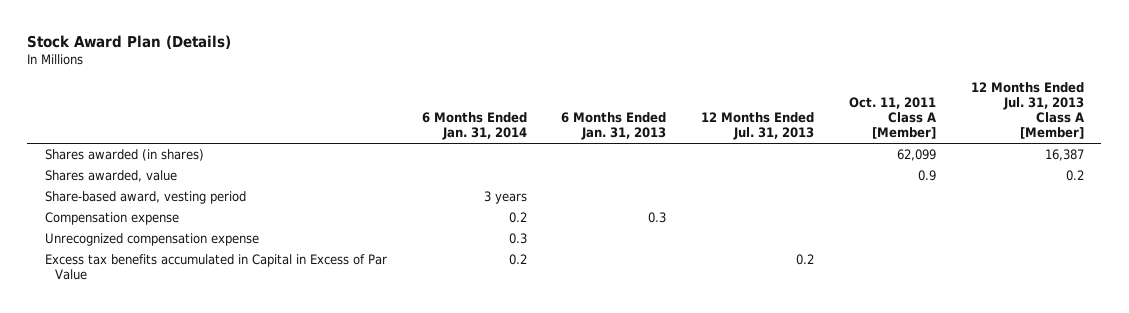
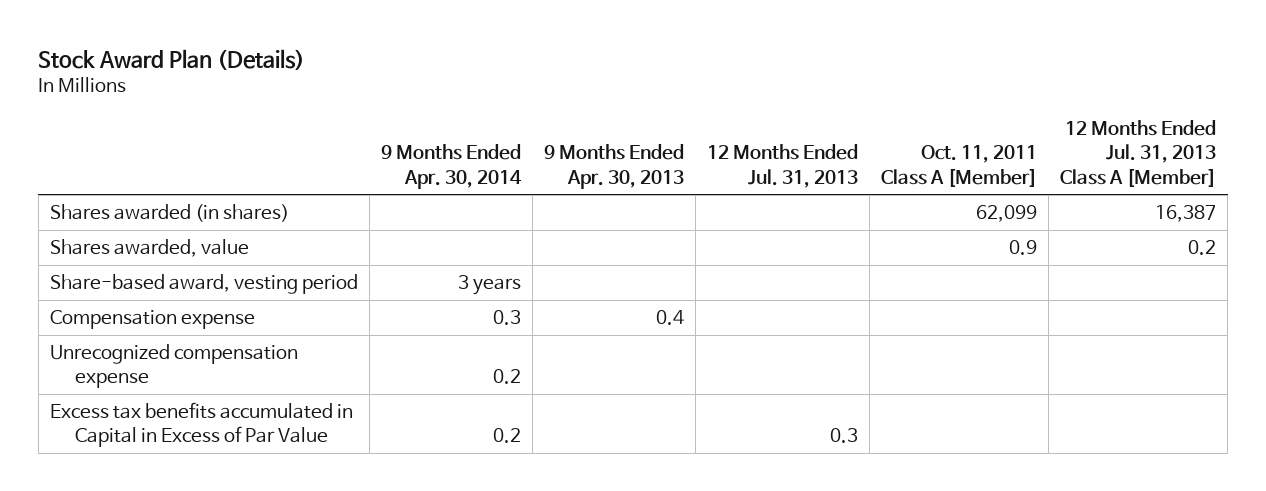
[421,111,527,141] 6 Months Ended Jan. 31, 2014 -> none
[561,111,667,141] 6 Months Ended Jan. 31, 2013 -> none
none -> [380,144,522,189] 9 Months Ended Apr. 30, 2014
none -> [543,144,684,189] 9 Months Ended Apr. 30, 2013
[796,254,815,266] 0.2 -> [829,428,858,444] 0.3

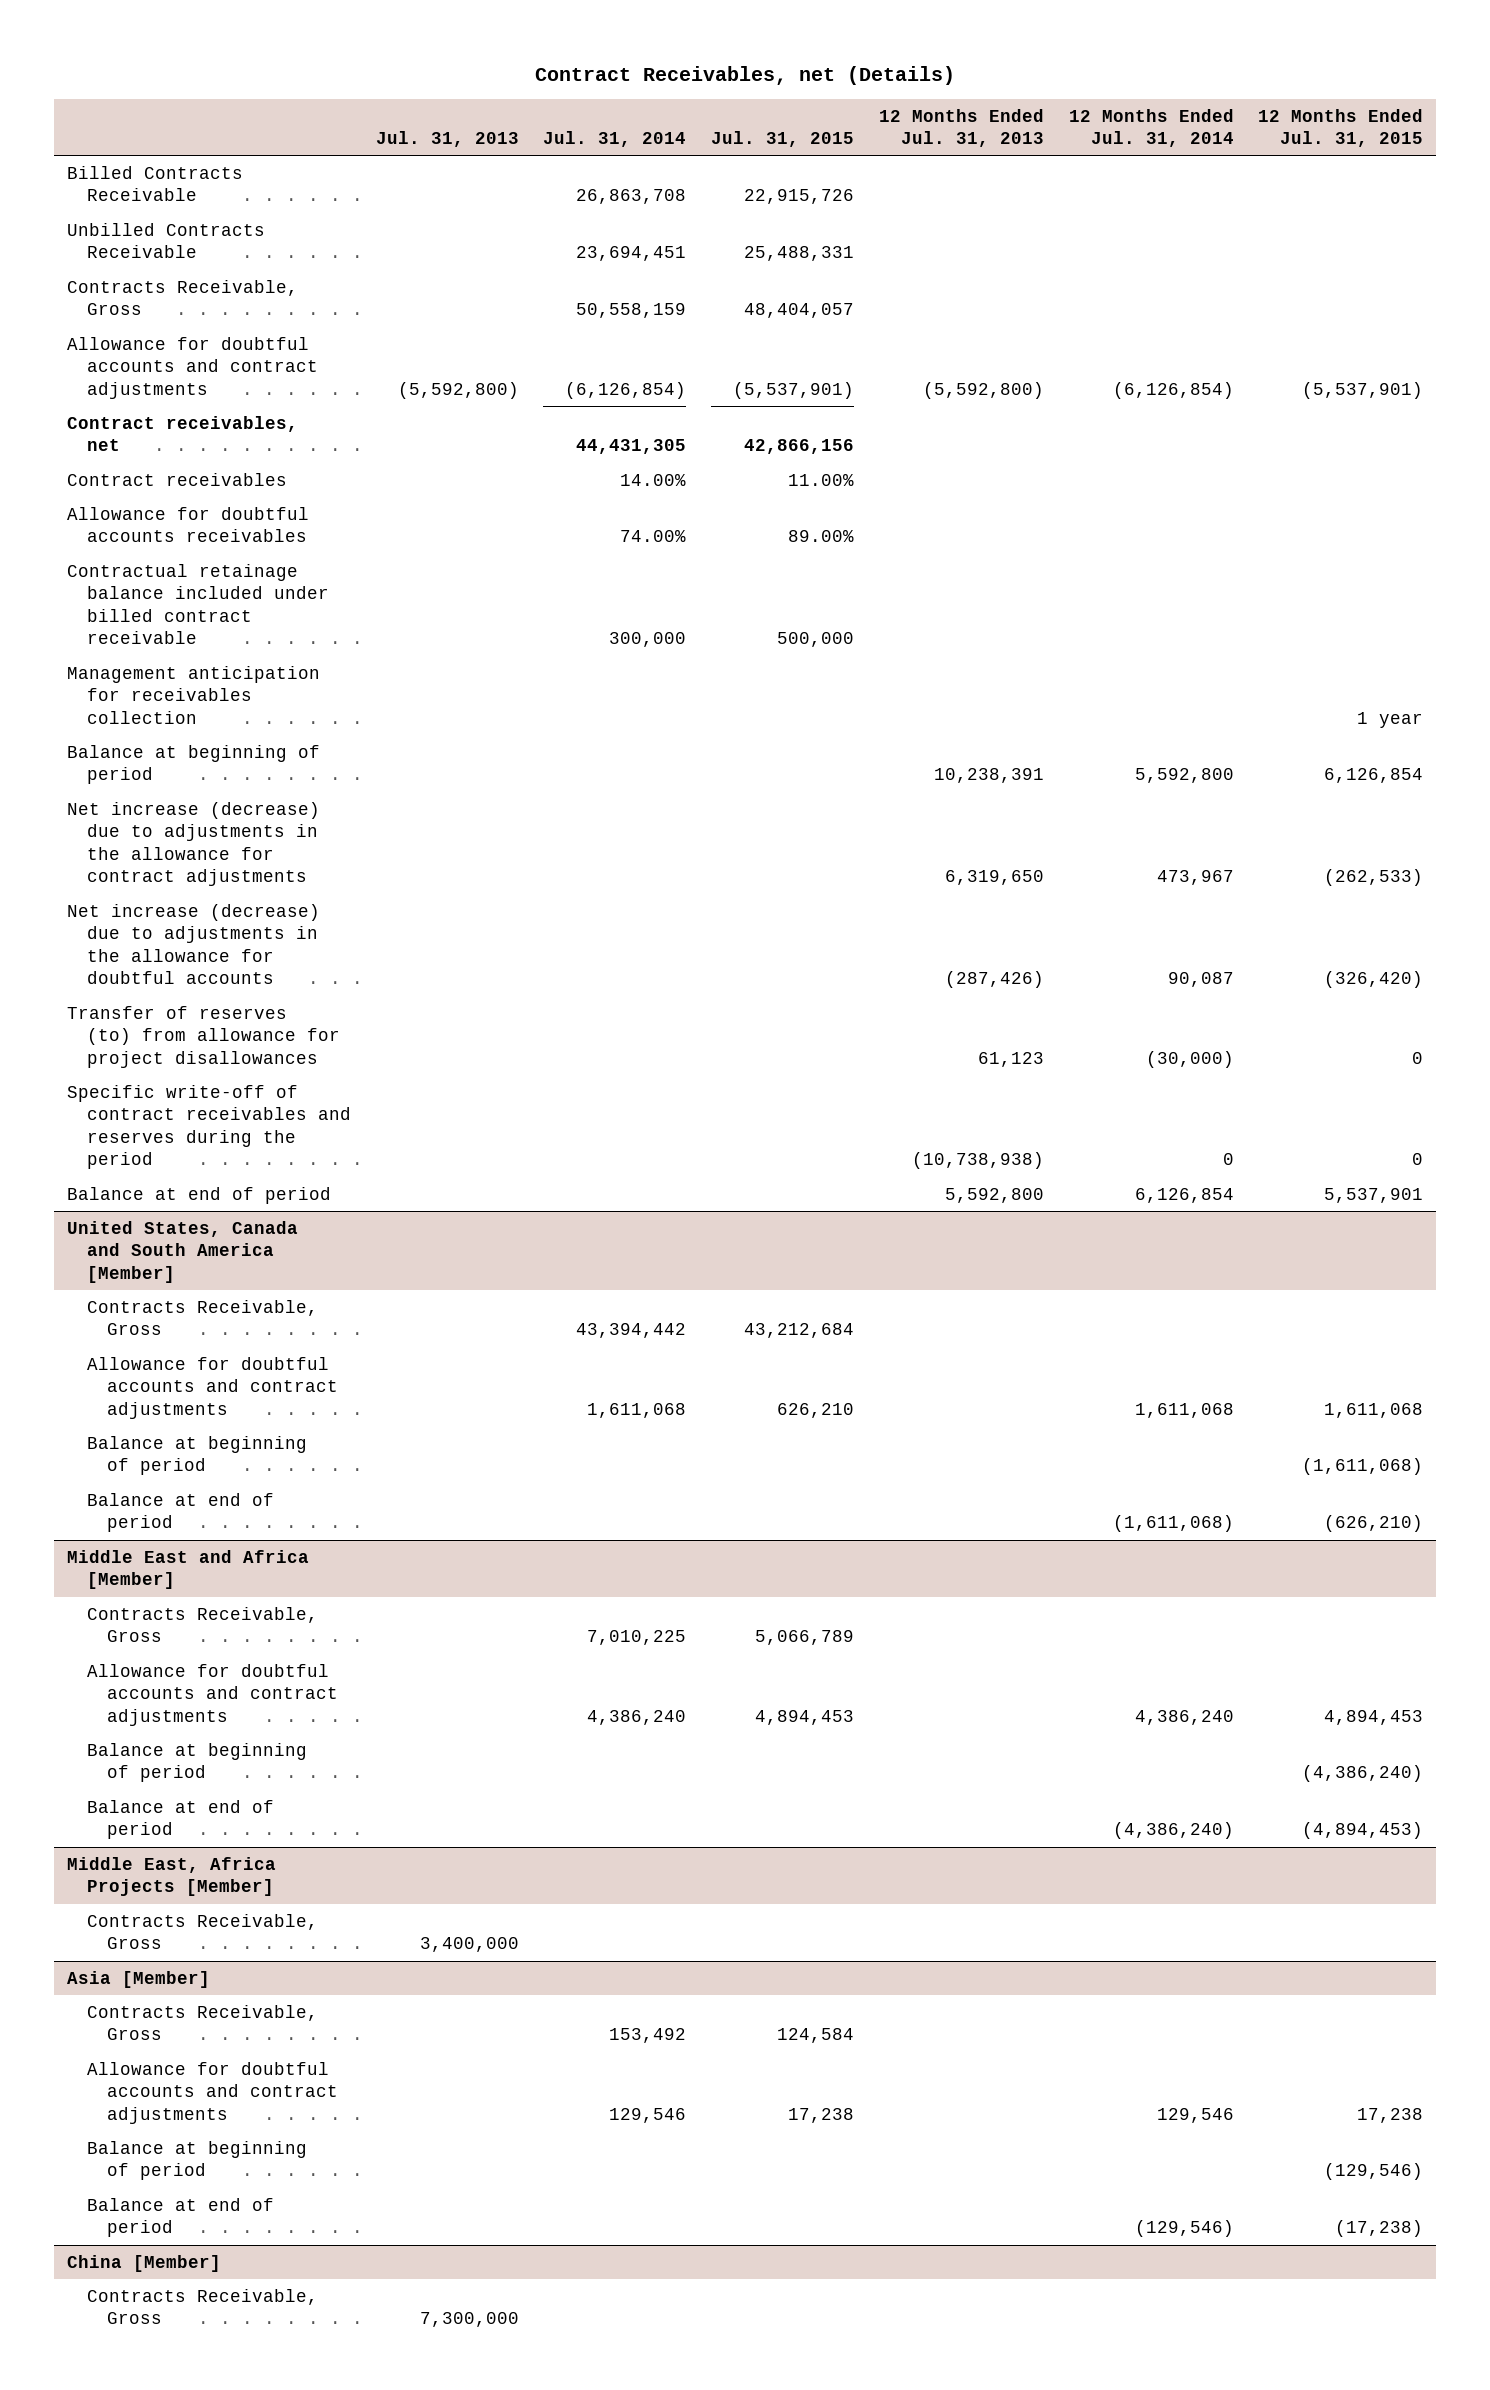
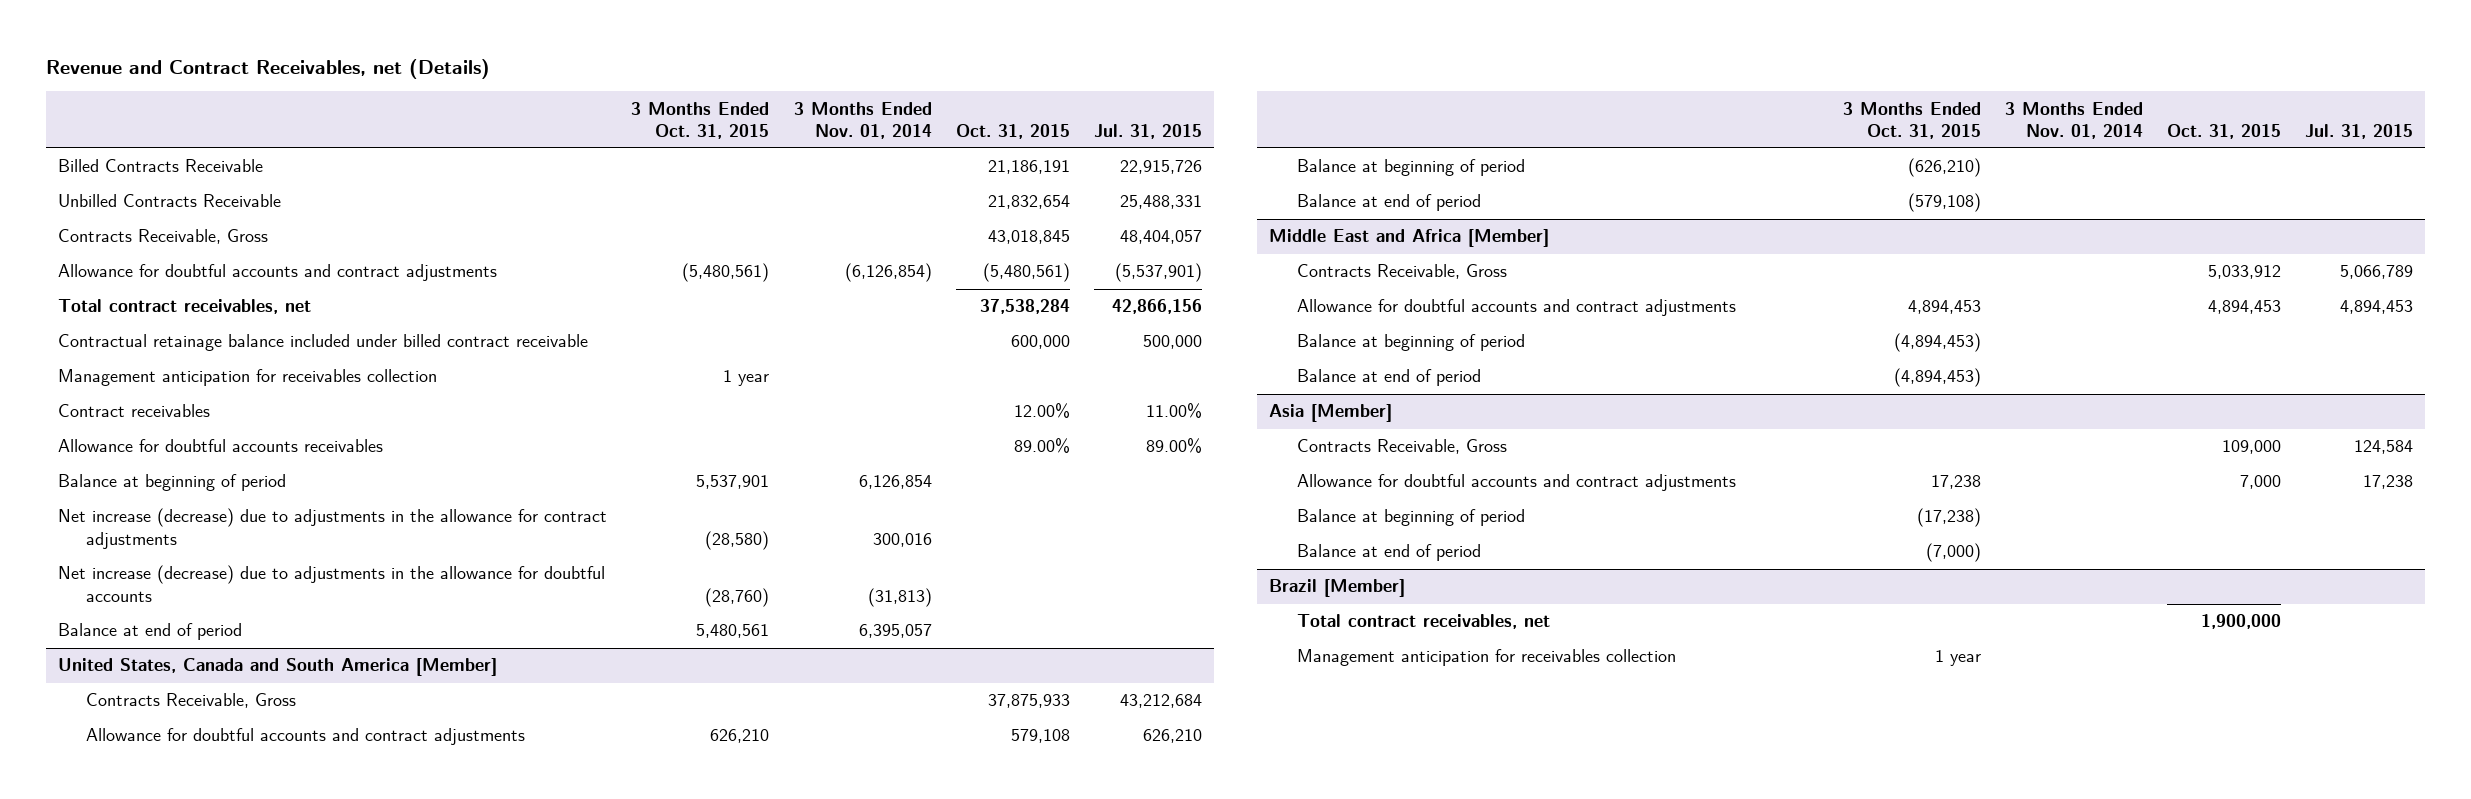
[535,66,956,86] Contract Receivables, net (Details) -> [46,58,491,79] Revenue and Contract Receivables, net (Details)
[375,130,519,147] Jul. 31, 2013 -> none
[543,130,687,147] Jul. 31, 2014 -> none
[878,108,1044,147] 12 Months Ended Jul. 31, 2013 -> none
[1068,108,1234,147] 12 Months Ended Jul. 31, 2014 -> none
[1258,108,1424,147] 12 Months Ended Jul. 31, 2015 -> none
none -> [631,101,770,139] 3 Months Ended Oct. 31, 2015
none -> [793,101,932,139] 3 Months Ended Nov. 01, 2014
none -> [955,123,1070,139] Oct. 31, 2015
[66,415,298,452] Contract receivables, net -> [58,299,312,315] Total contract receivables, net
[66,472,287,486] Contract receivables -> [58,404,211,418] Contract receivables
[66,506,309,543] Allowance for doubtful accounts receivables -> [58,439,384,453] Allowance for doubtful accounts receivables
[66,1005,340,1068] Transfer of reserves (to) from allowance for project disallowances -> none
[66,1084,351,1170] Specific write-off of contract receivables and reserves during the period -> none
[66,1856,276,1897] Middle East, Africa Projects [Member] -> none
[86,1913,318,1950] Contracts Receivable, Gross -> none
[66,2254,221,2272] China [Member] -> none
[86,2288,318,2325] Contracts Receivable, Gross -> none
none -> [1269,579,1406,598] Brazil [Member]
none -> [1297,614,1551,630] Total contract receivables, net
none -> [1297,649,1677,667] Management anticipation for receivables collection

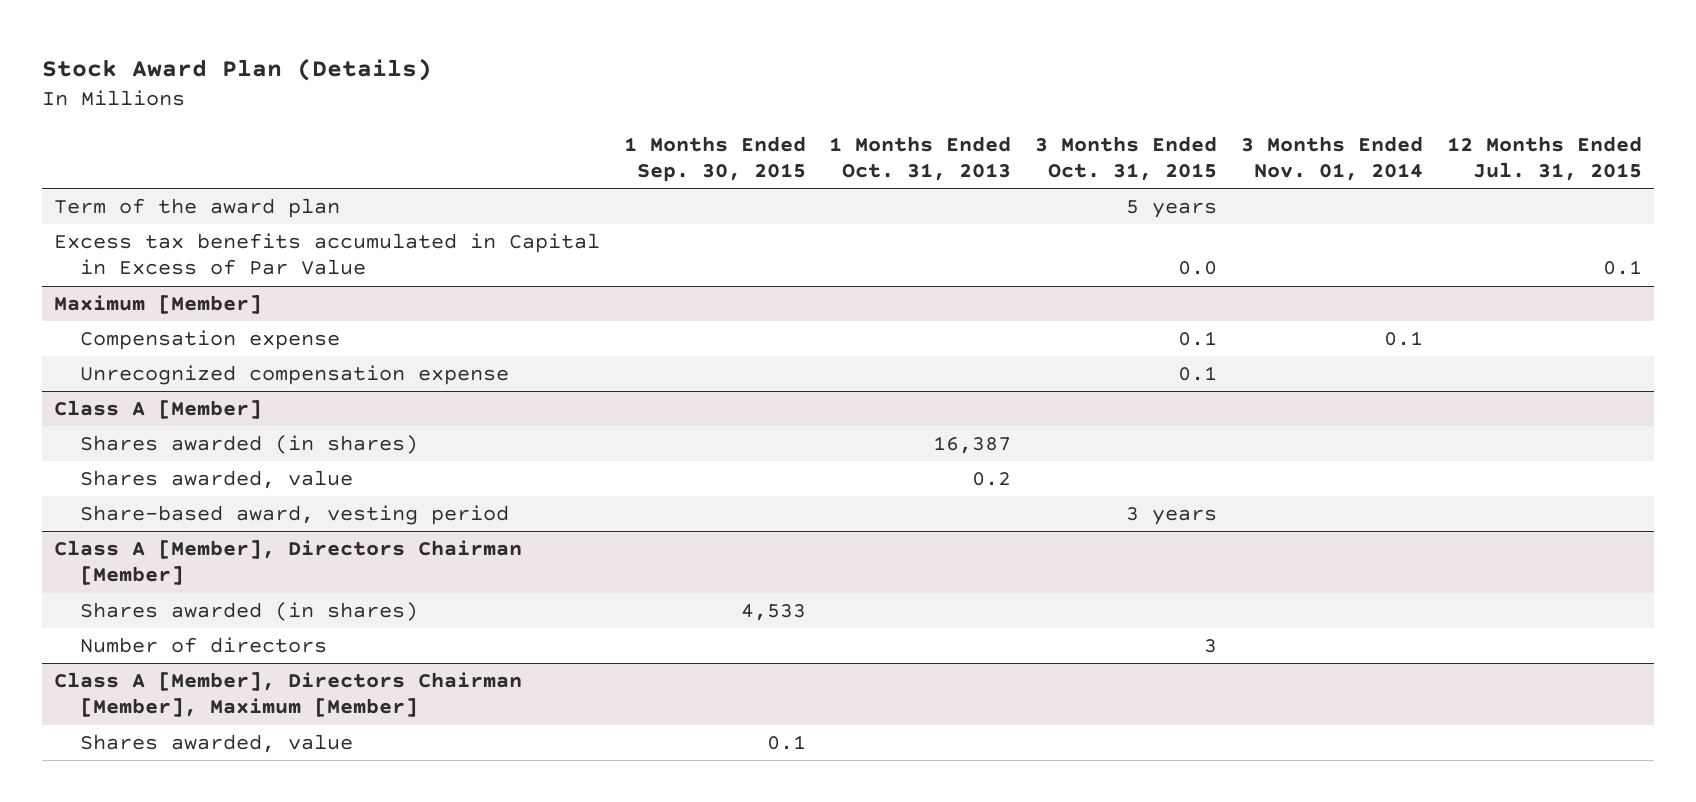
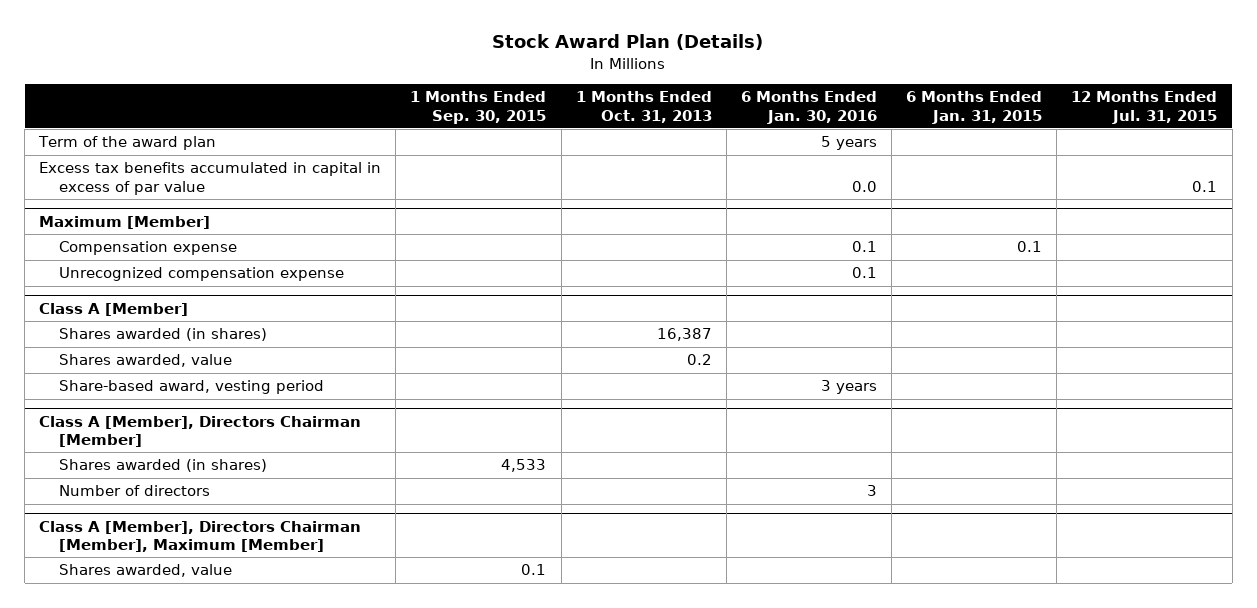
[1035,135,1218,182] 3 Months Ended Oct. 31, 2015 -> none
[1241,135,1424,182] 3 Months Ended Nov. 01, 2014 -> none
none -> [740,91,877,124] 6 Months Ended Jan. 30, 2016
none -> [906,91,1043,124] 6 Months Ended Jan. 31, 2015
[53,233,600,276] Excess tax benefits accumulated in Capital in Excess of Par Value -> [39,162,382,195] Excess tax benefits accumulated in capital in excess of par value

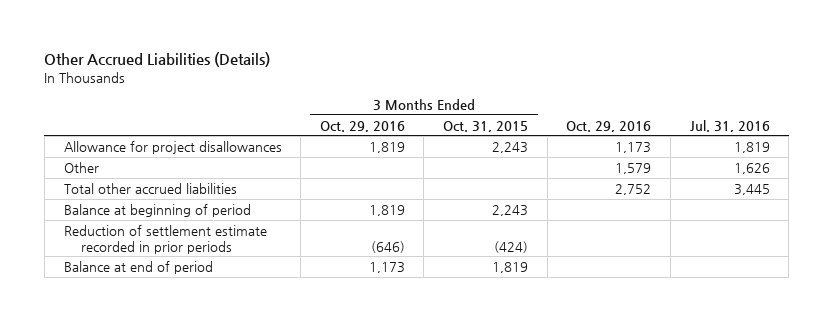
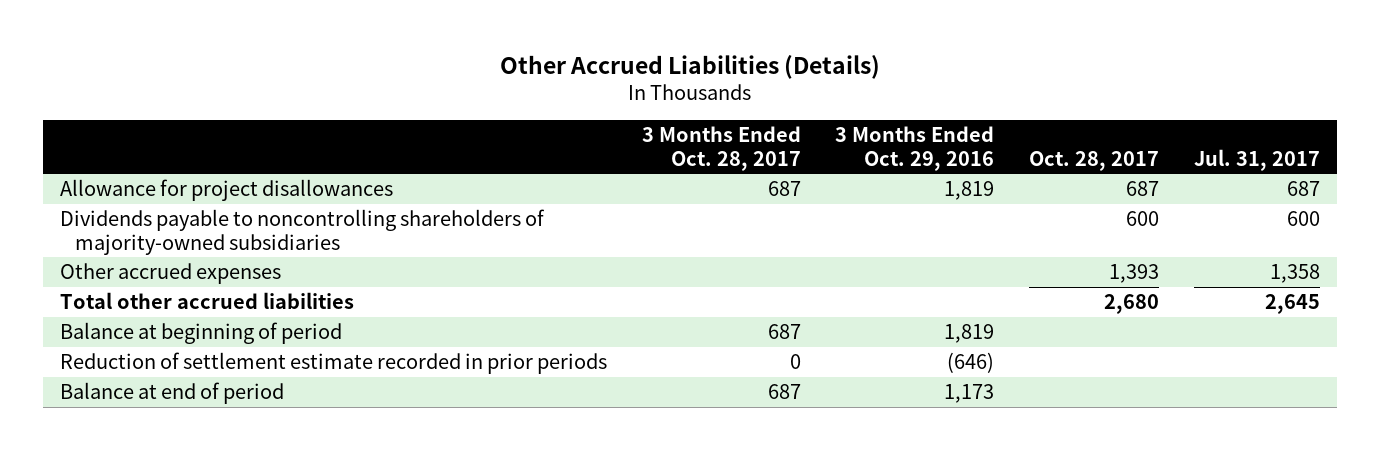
[443,120,529,132] Oct. 31, 2015 -> none
[566,120,652,132] Oct. 29, 2016 -> none
[689,119,770,132] Jul. 31, 2016 -> none
none -> [641,126,801,171] 3 Months Ended Oct. 28, 2017
none -> [1028,150,1159,171] Oct. 28, 2017
none -> [1193,148,1320,171] Jul. 31, 2017
none -> [60,209,546,255] Dividends payable to noncontrolling shareholders of majority-owned subsidiaries
[63,161,99,173] Other -> [60,263,282,285] Other accrued expenses

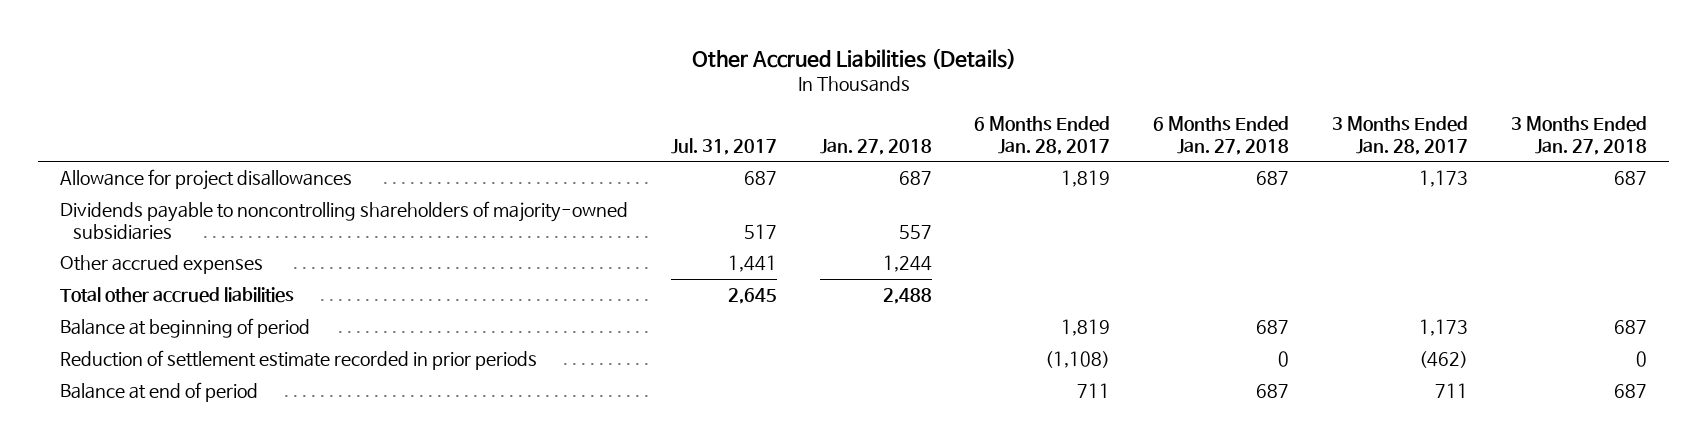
[641,126,801,171] 3 Months Ended Oct. 28, 2017 -> none
[835,126,995,171] 3 Months Ended Oct. 29, 2016 -> none
[1028,150,1159,171] Oct. 28, 2017 -> none
none -> [819,139,932,156] Jan. 27, 2018
none -> [974,116,1111,156] 6 Months Ended Jan. 28, 2017
none -> [1153,116,1290,156] 6 Months Ended Jan. 27, 2018
none -> [1332,116,1469,156] 3 Months Ended Jan. 28, 2017
none -> [1511,116,1648,156] 3 Months Ended Jan. 27, 2018
[1286,211,1320,227] 600 -> [743,223,777,239] 517
[1269,264,1320,284] 1,358 -> [727,255,777,273] 1,441

